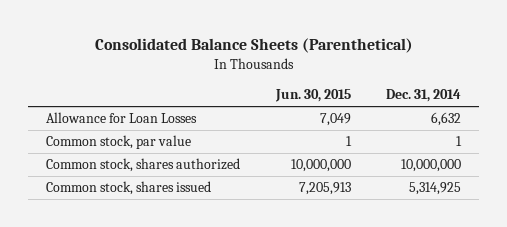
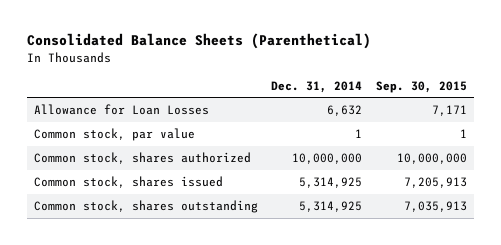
[274,89,351,103] Jun. 30, 2015 -> none
none -> [376,80,468,93] Sep. 30, 2015
none -> [33,200,258,214] Common stock, shares outstanding

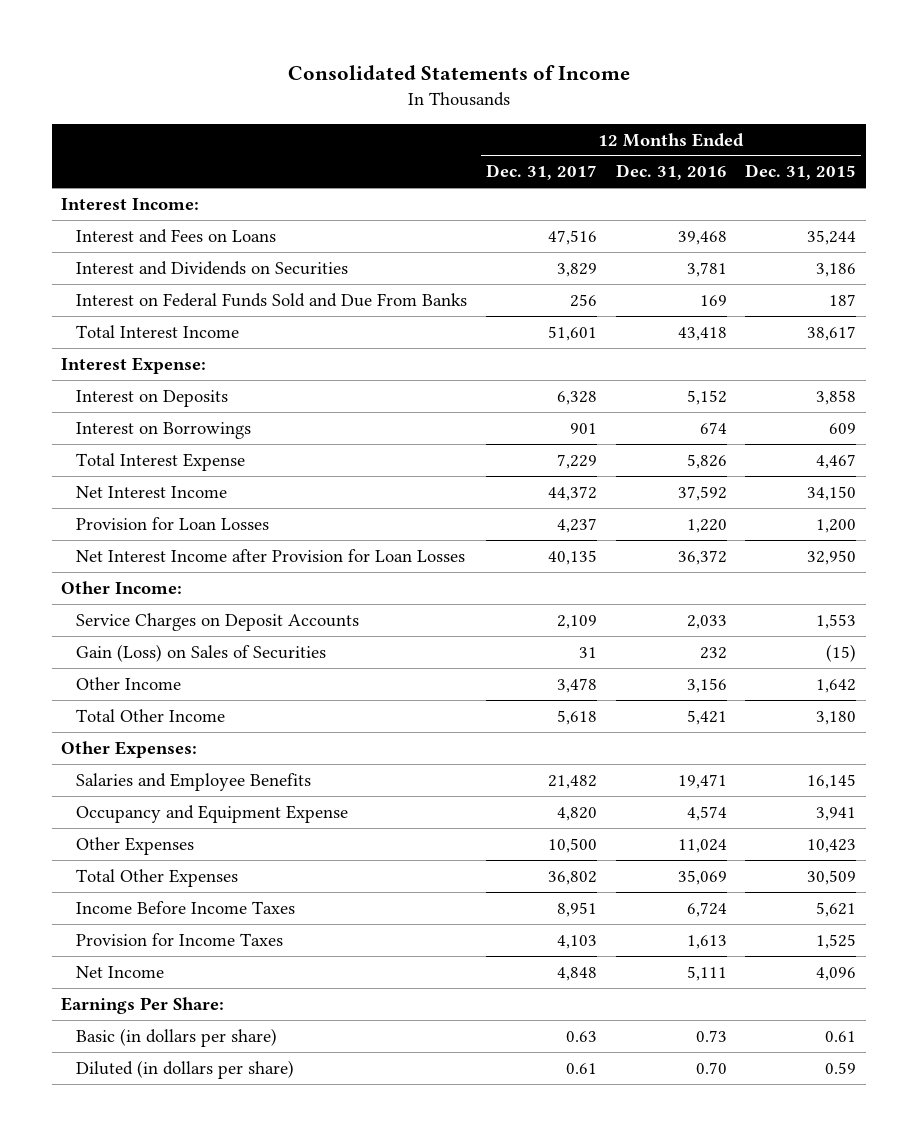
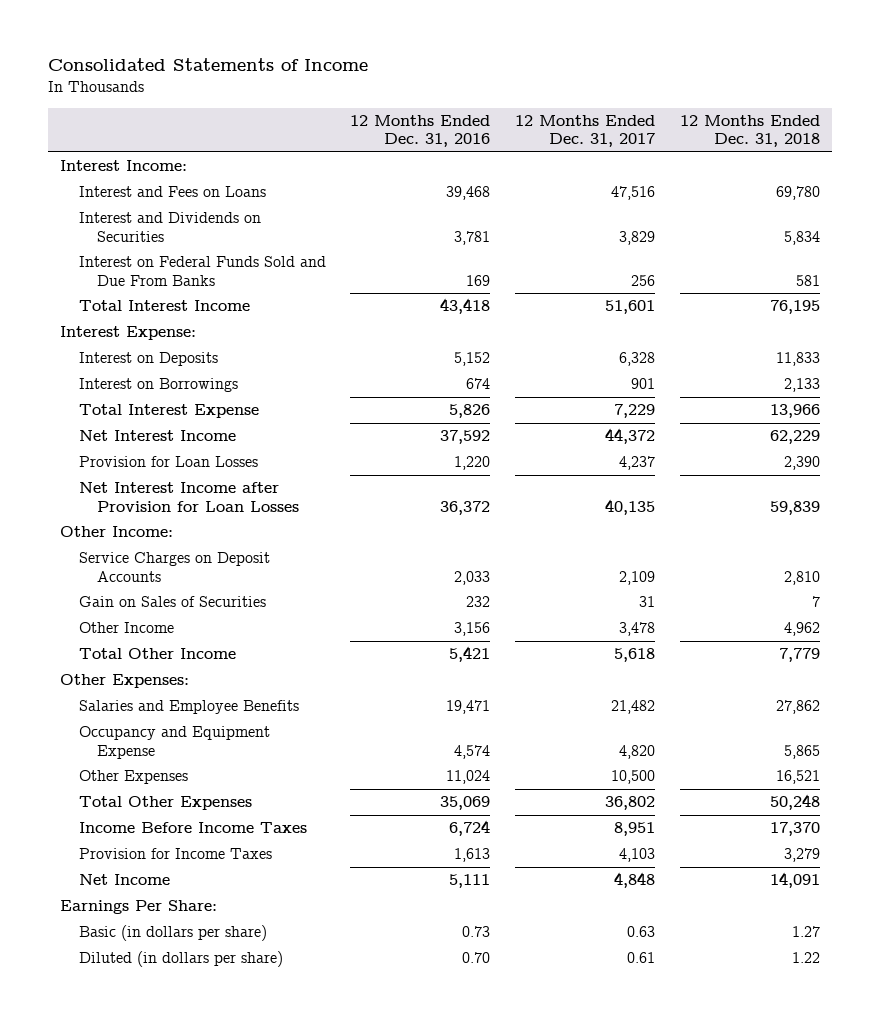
[745,164,857,181] Dec. 31, 2015 -> none
none -> [679,114,820,148] 12 Months Ended Dec. 31, 2018
[76,643,327,662] Gain (Loss) on Sales of Securities -> [78,596,266,608] Gain on Sales of Securities

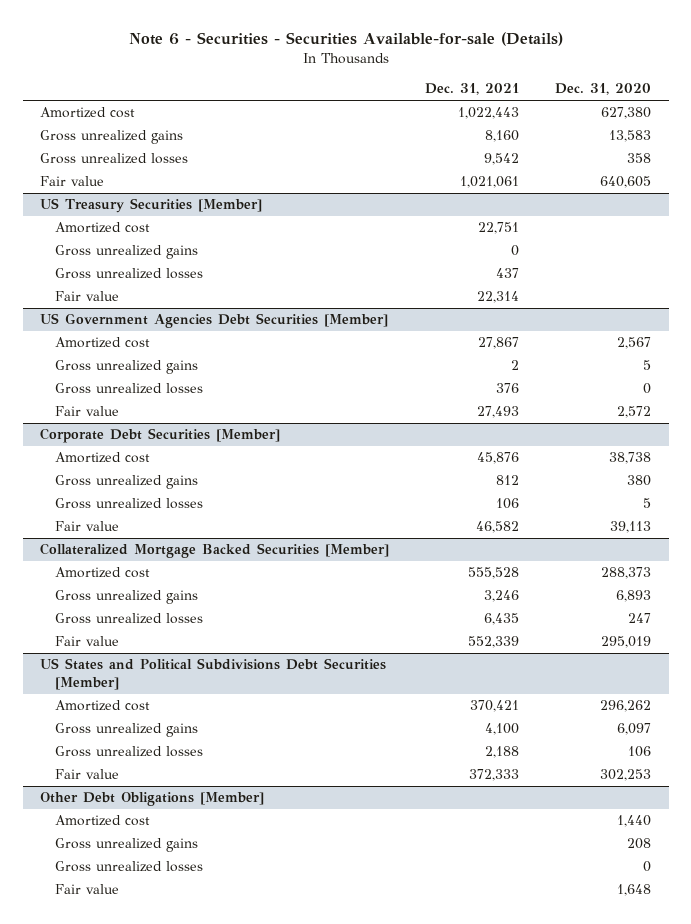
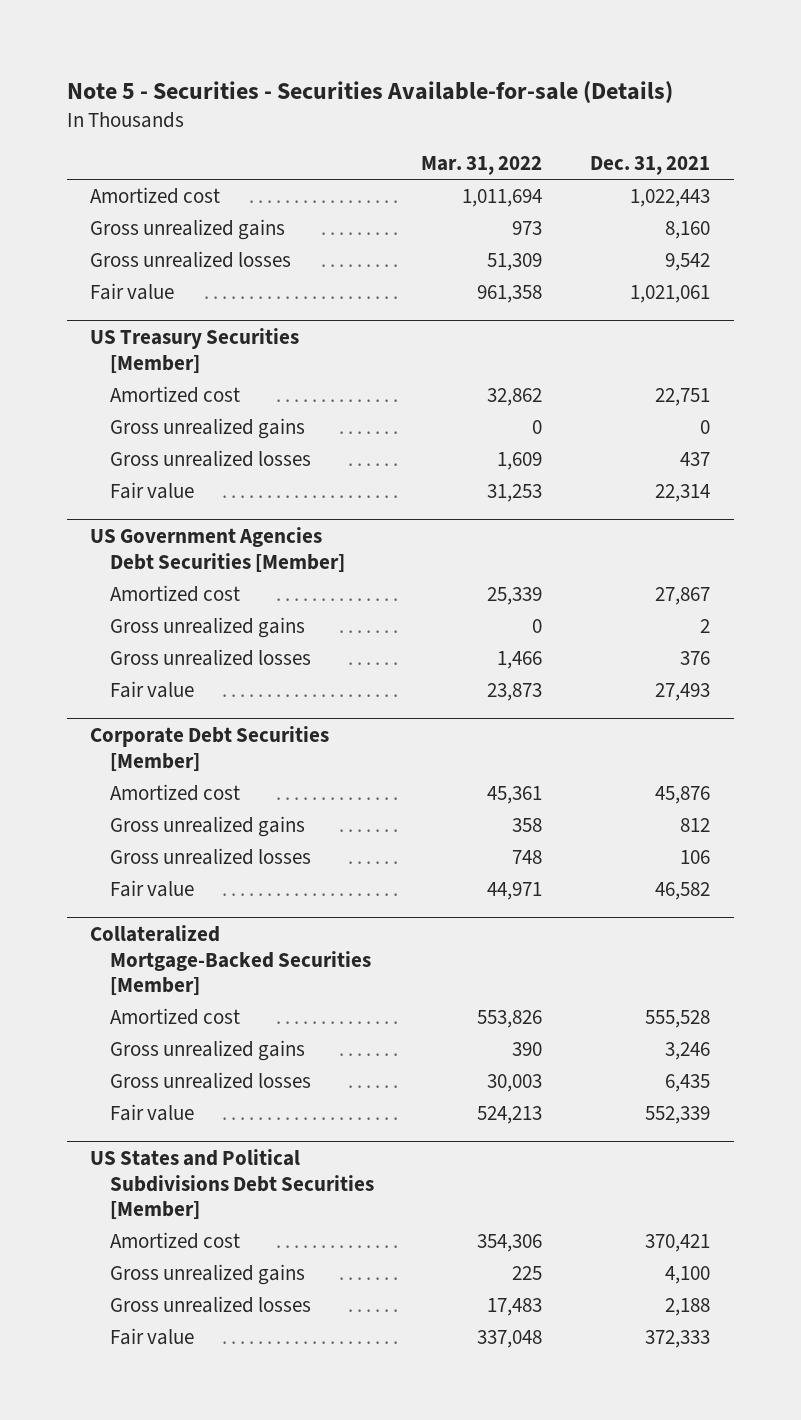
[128,32,563,47] Note 6 - Securities - Securities Available-for-sale (Details) -> [66,80,673,103] Note 5 - Securities - Securities Available-for-sale (Details)
[554,83,651,96] Dec. 31, 2020 -> none
none -> [421,156,543,176] Mar. 31, 2022
[40,543,390,559] Collateralized Mortgage Backed Securities [Member] -> [90,924,371,996] Collateralized Mortgage-Backed Securities [Member]
[40,792,265,807] Other Debt Obligations [Member] -> none
[54,815,150,827] Amortized cost -> none
[54,838,198,853] Gross unrealized gains -> none
[54,861,203,873] Gross unrealized losses -> none
[54,884,119,895] Fair value -> none

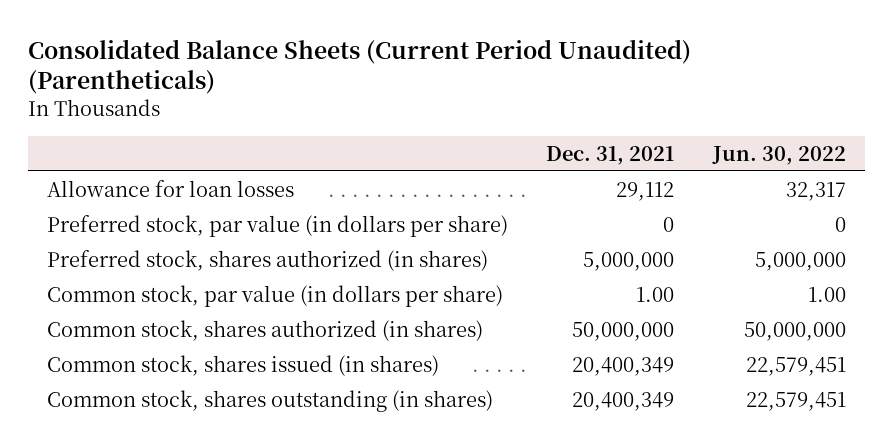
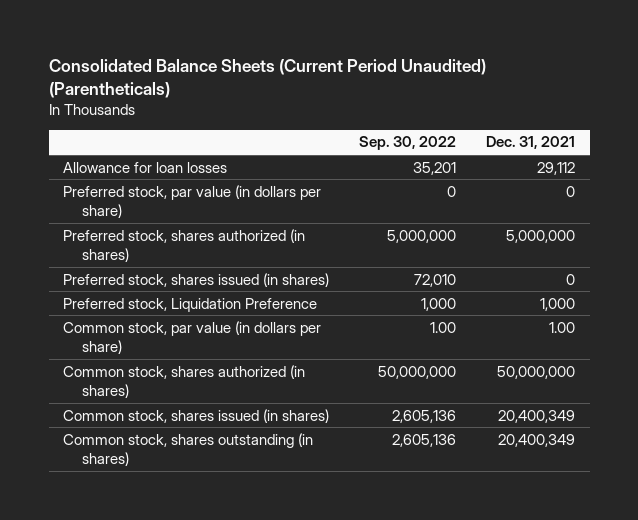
[711,145,846,165] Jun. 30, 2022 -> none
none -> [359,136,457,151] Sep. 30, 2022
none -> [63,272,330,287] Preferred stock, shares issued (in shares)
none -> [63,297,318,312] Preferred stock, Liquidation Preference

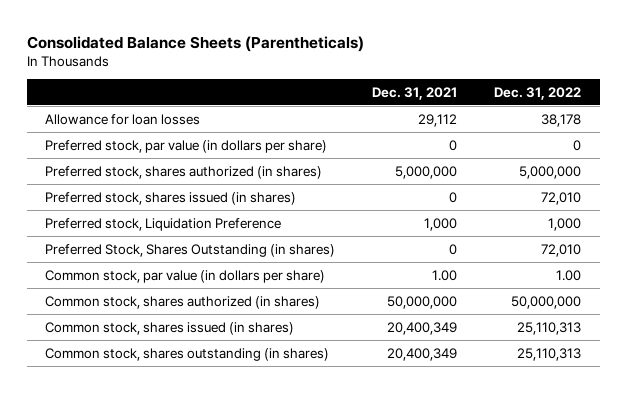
[48,58,486,98] Consolidated Balance Sheets (Current Period Unaudited) (Parentheticals) -> [26,35,364,52] Consolidated Balance Sheets (Parentheticals)
[359,136,457,151] Sep. 30, 2022 -> none
none -> [494,86,582,100] Dec. 31, 2022
none -> [45,243,336,257] Preferred Stock, Shares Outstanding (in shares)

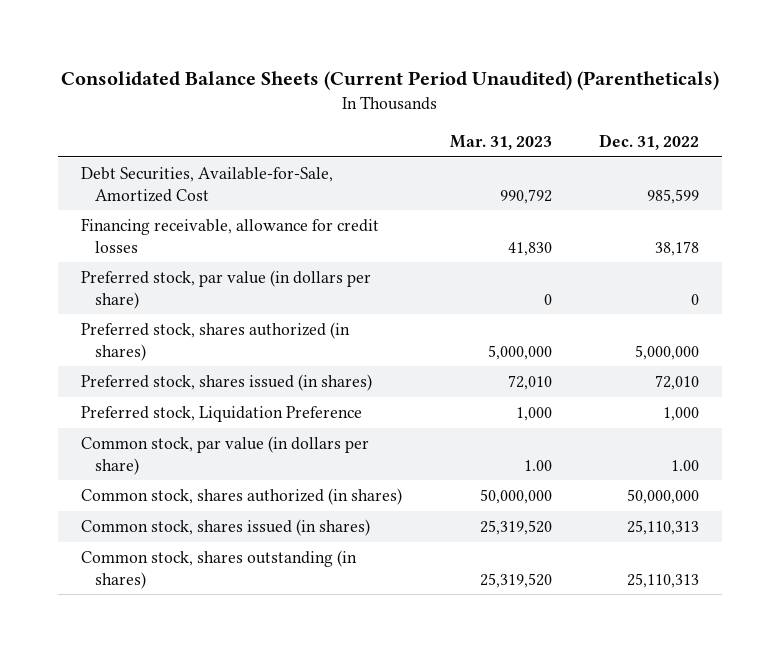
[26,35,364,52] Consolidated Balance Sheets (Parentheticals) -> [61,70,720,90] Consolidated Balance Sheets (Current Period Unaudited) (Parentheticals)
[372,86,458,100] Dec. 31, 2021 -> none
none -> [449,134,552,150] Mar. 31, 2023
none -> [81,166,334,202] Debt Securities, Available-for-Sale, Amortized Cost
[45,113,201,125] Allowance for loan losses -> [81,217,380,253] Financing receivable, allowance for credit losses
[45,243,336,257] Preferred Stock, Shares Outstanding (in shares) -> none

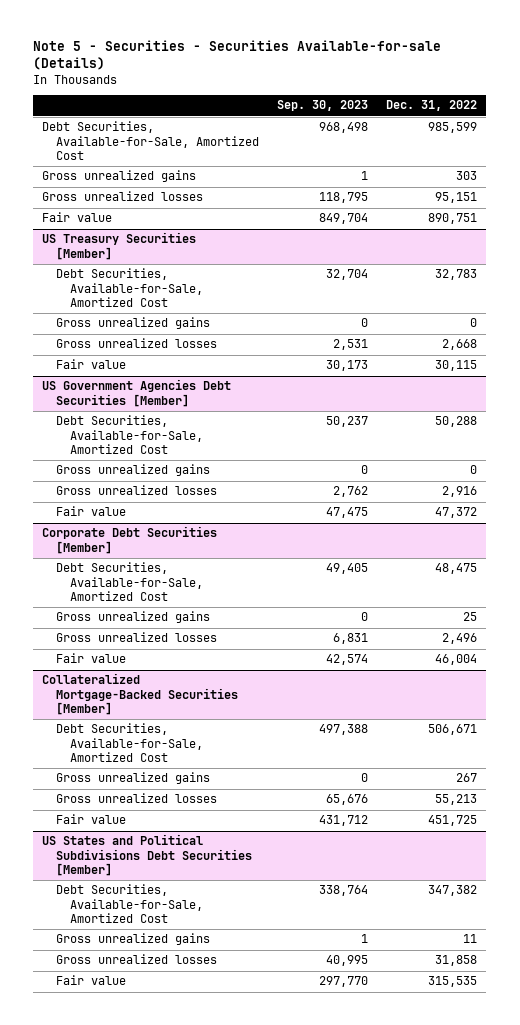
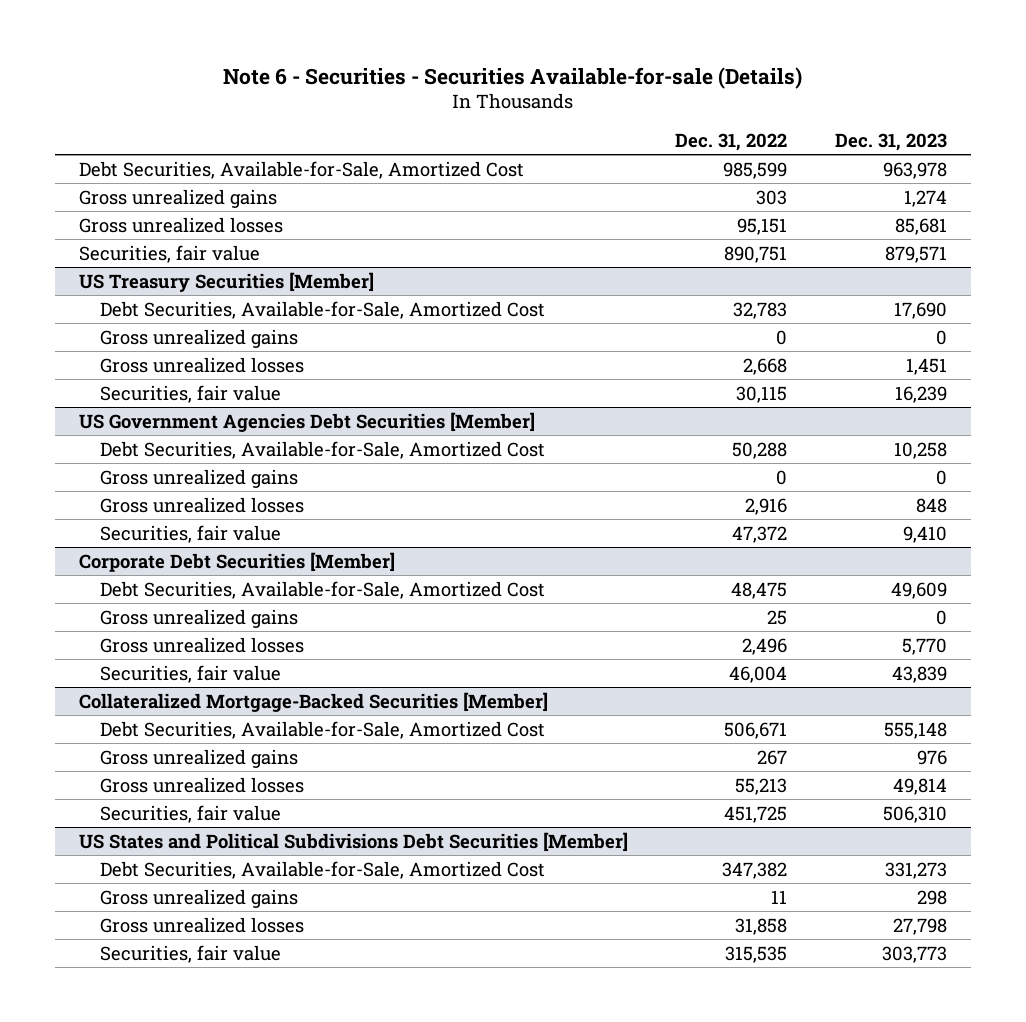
[33,39,442,71] Note 5 - Securities - Securities Available-for-sale (Details) -> [222,66,802,89] Note 6 - Securities - Securities Available-for-sale (Details)
[277,100,369,112] Sep. 30, 2023 -> none
none -> [835,133,948,152] Dec. 31, 2023
[42,212,113,223] Fair value -> [78,244,260,263] Securities, fair value
[56,359,127,370] Fair value -> [99,384,281,403] Securities, fair value
[56,506,127,517] Fair value -> [99,524,281,543] Securities, fair value
[56,653,127,664] Fair value -> [99,664,281,683] Securities, fair value
[56,814,127,825] Fair value -> [99,804,281,823] Securities, fair value
[56,975,127,986] Fair value -> [99,944,281,963] Securities, fair value

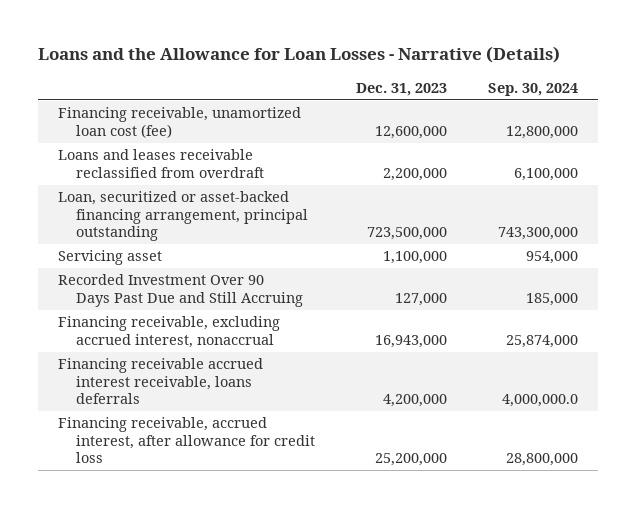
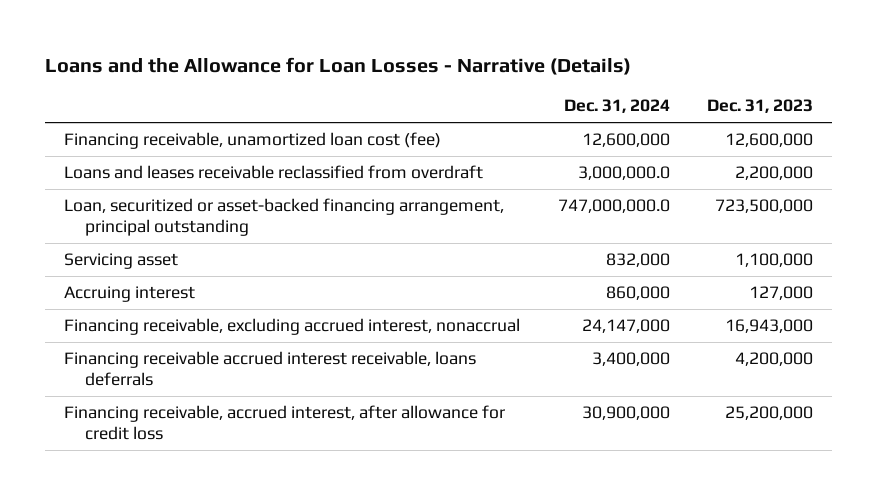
[487,82,578,96] Sep. 30, 2024 -> none
none -> [563,99,670,114] Dec. 31, 2024
[58,274,303,307] Recorded Investment Over 90 Days Past Due and Still Accruing -> [63,286,195,303] Accruing interest

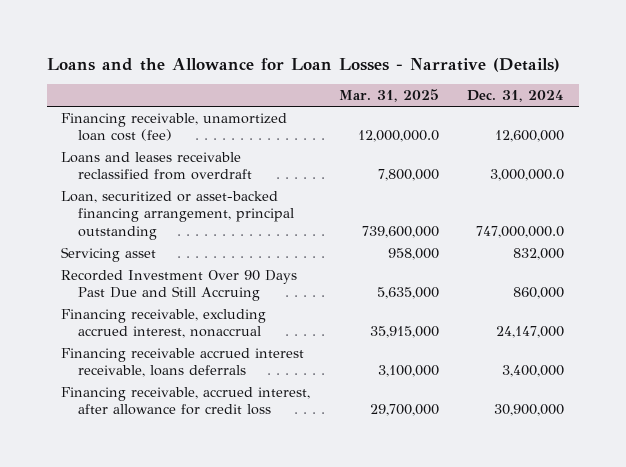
[707,99,814,114] Dec. 31, 2023 -> none
none -> [338,89,439,103] Mar. 31, 2025
[63,286,195,303] Accruing interest -> [61,269,298,302] Recorded Investment Over 90 Days Past Due and Still Accruing

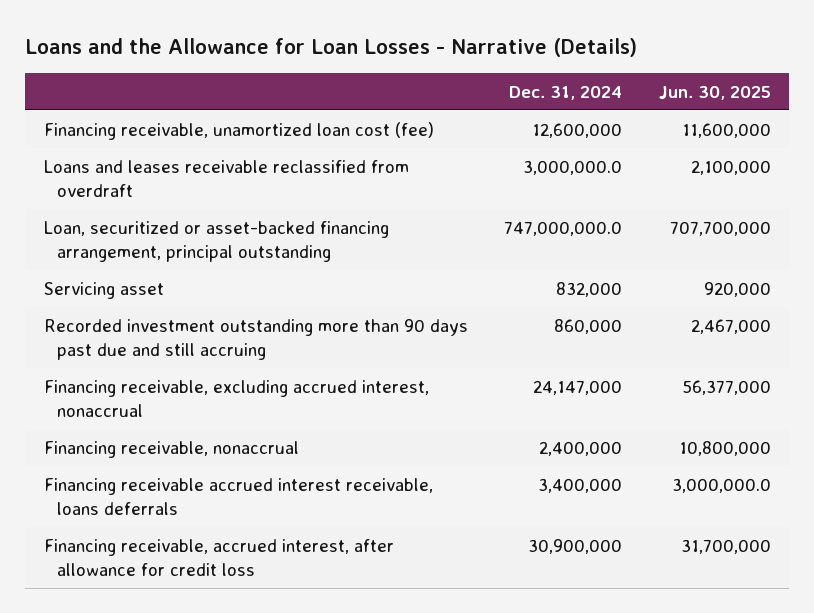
[338,89,439,103] Mar. 31, 2025 -> none
none -> [658,85,771,100] Jun. 30, 2025
[61,269,298,302] Recorded Investment Over 90 Days Past Due and Still Accruing -> [43,318,468,360] Recorded investment outstanding more than 90 days past due and still accruing
none -> [43,440,299,458] Financing receivable, nonaccrual

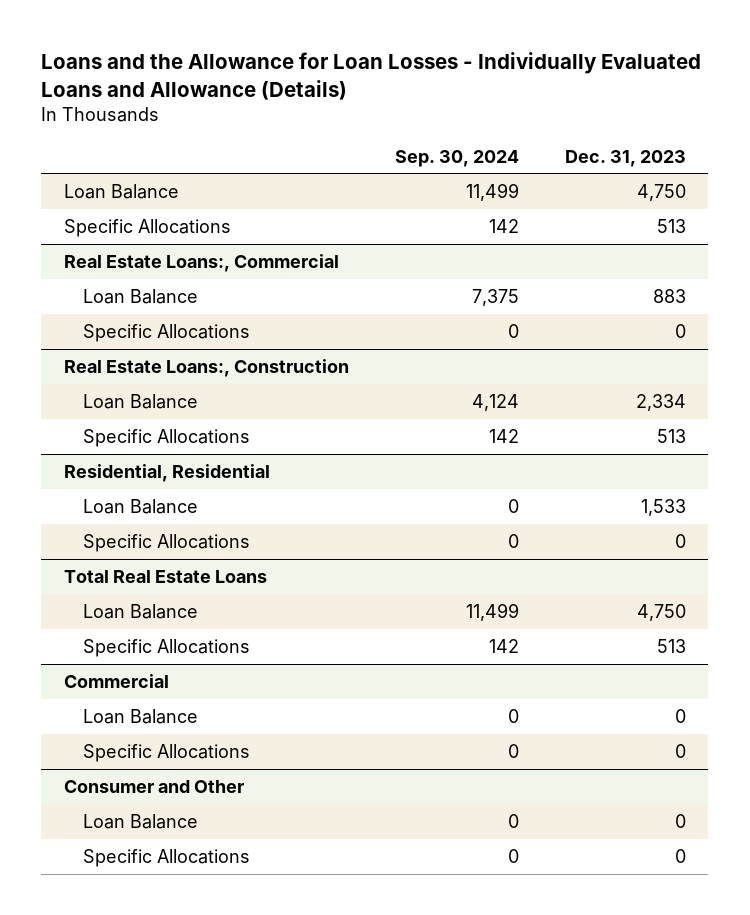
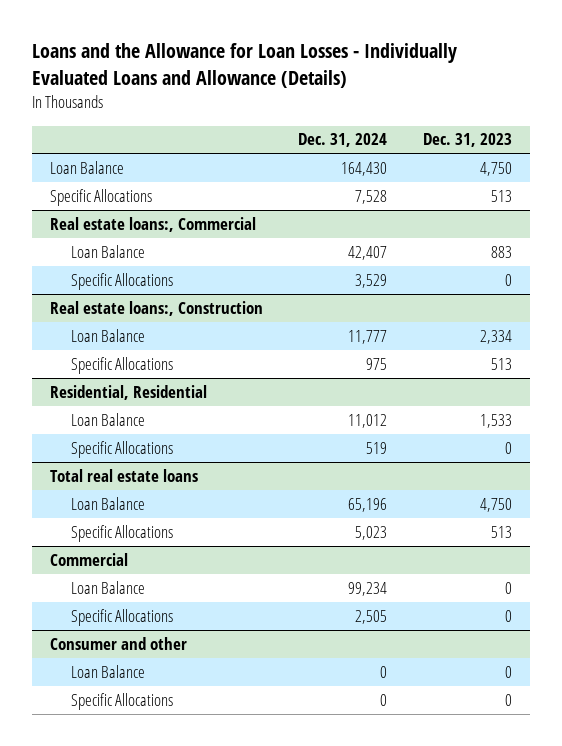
[394,149,519,167] Sep. 30, 2024 -> none
none -> [298,133,388,148] Dec. 31, 2024
[64,253,340,272] Real Estate Loans:, Commercial -> [49,216,256,232] Real estate loans:, Commercial
[64,358,350,377] Real Estate Loans:, Construction -> [49,300,263,316] Real estate loans:, Construction
[64,569,268,583] Total Real Estate Loans -> [49,468,198,482] Total real estate loans
[64,779,245,793] Consumer and Other -> [49,636,187,650] Consumer and other

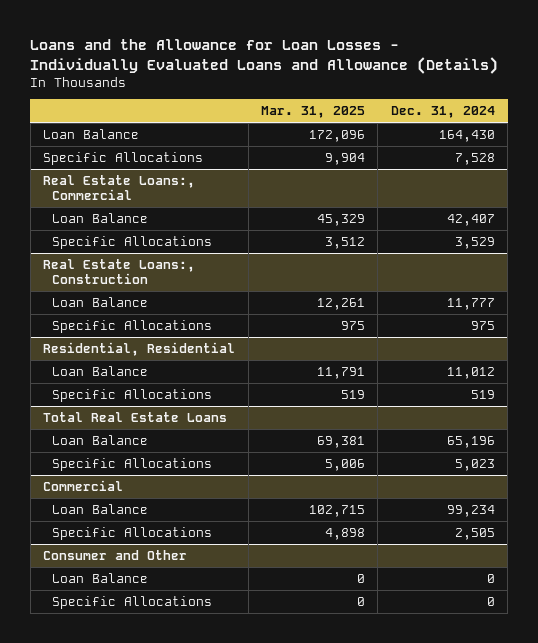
[423,133,513,148] Dec. 31, 2023 -> none
none -> [261,106,366,119] Mar. 31, 2025
[49,216,256,232] Real estate loans:, Commercial -> [43,174,196,200] Real Estate Loans:, Commercial
[49,300,263,316] Real estate loans:, Construction -> [43,258,196,284] Real Estate Loans:, Construction
[49,468,198,482] Total real estate loans -> [43,411,228,422] Total Real Estate Loans
[49,636,187,650] Consumer and other -> [43,549,188,560] Consumer and Other

